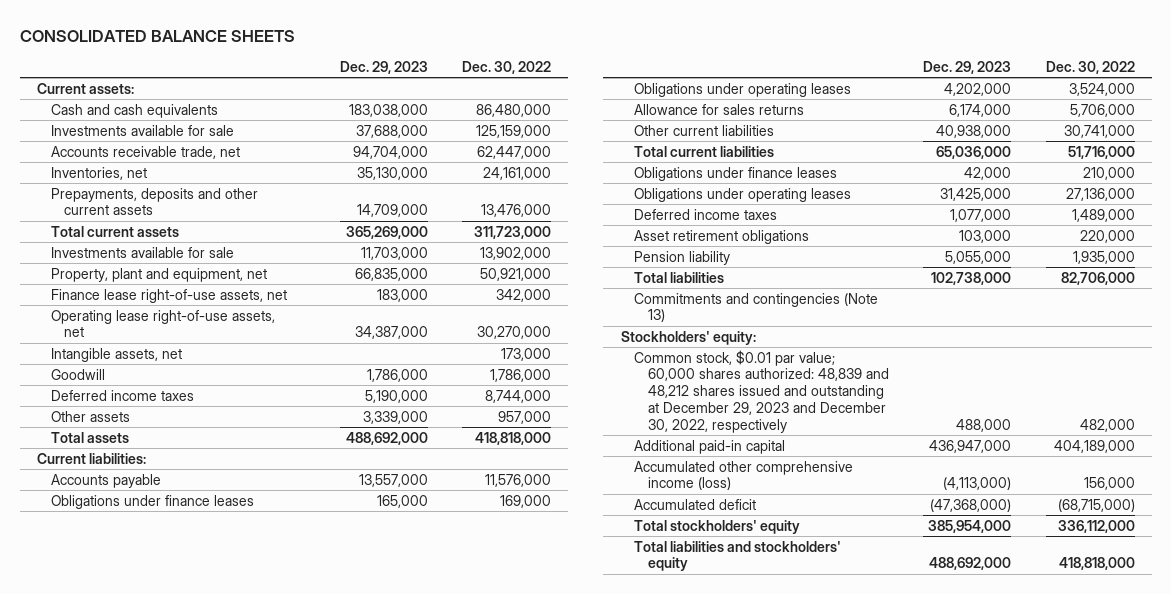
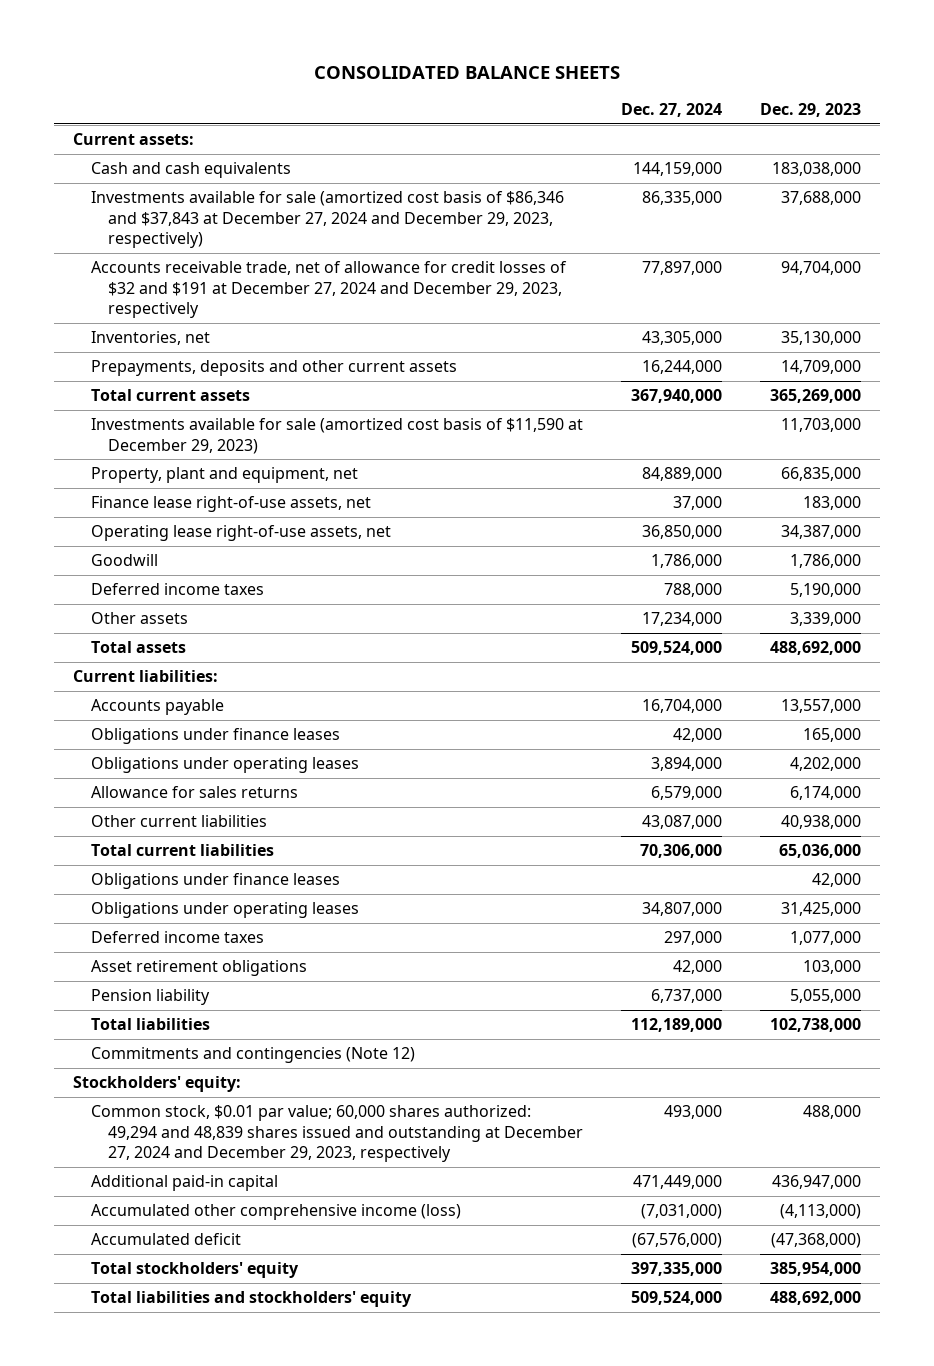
[461,60,551,74] Dec. 30, 2022 -> none
none -> [621,103,723,118] Dec. 27, 2024
[50,124,234,136] Investments available for sale -> [90,191,564,249] Investments available for sale (amortized cost basis of $86,346 and $37,843 at December 27, 2024 and December 29, 2023, respectively)
[50,145,240,159] Accounts receivable trade, net -> [90,261,567,319] Accounts receivable trade, net of allowance for credit losses of $32 and $191 at December 27, 2024 and December 29, 2023, respectively
[50,246,234,258] Investments available for sale -> [90,418,583,454] Investments available for sale (amortized cost basis of $11,590 at December 29, 2023)
[50,347,182,362] Intangible assets, net -> none
[634,292,879,323] Commitments and contingencies (Note 13) -> [90,1047,415,1064] Commitments and contingencies (Note 12)
[634,349,890,433] Common stock, $0.01 par value; 60,000 shares authorized: 48,839 and 48,212 shares issued and outstanding at December 29, 2023 and December 30, 2022, respectively -> [90,1105,584,1163] Common stock, $0.01 par value; 60,000 shares authorized: 49,294 and 48,839 shares issued and outstanding at December 27, 2024 and December 29, 2023, respectively

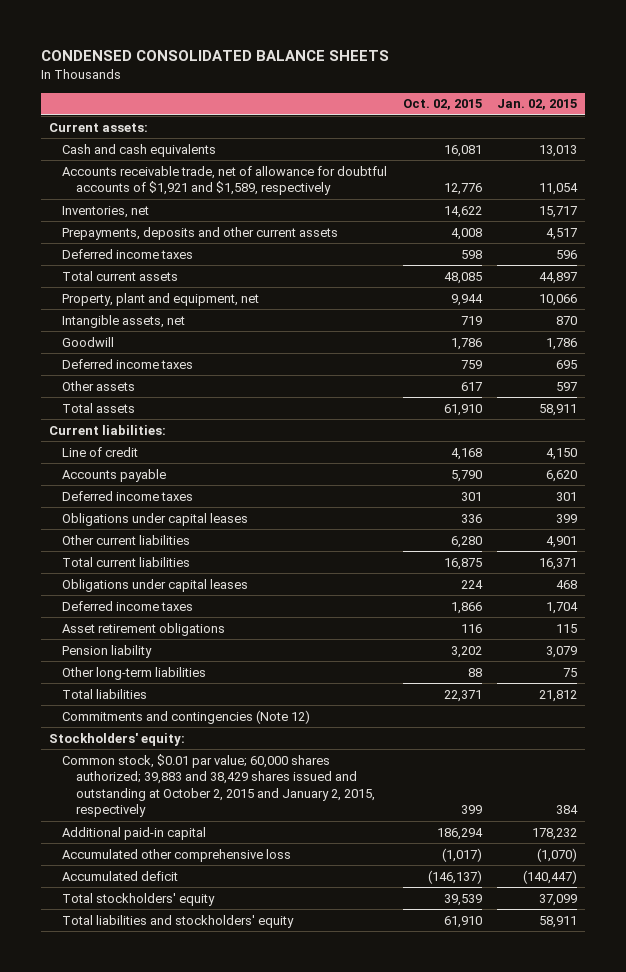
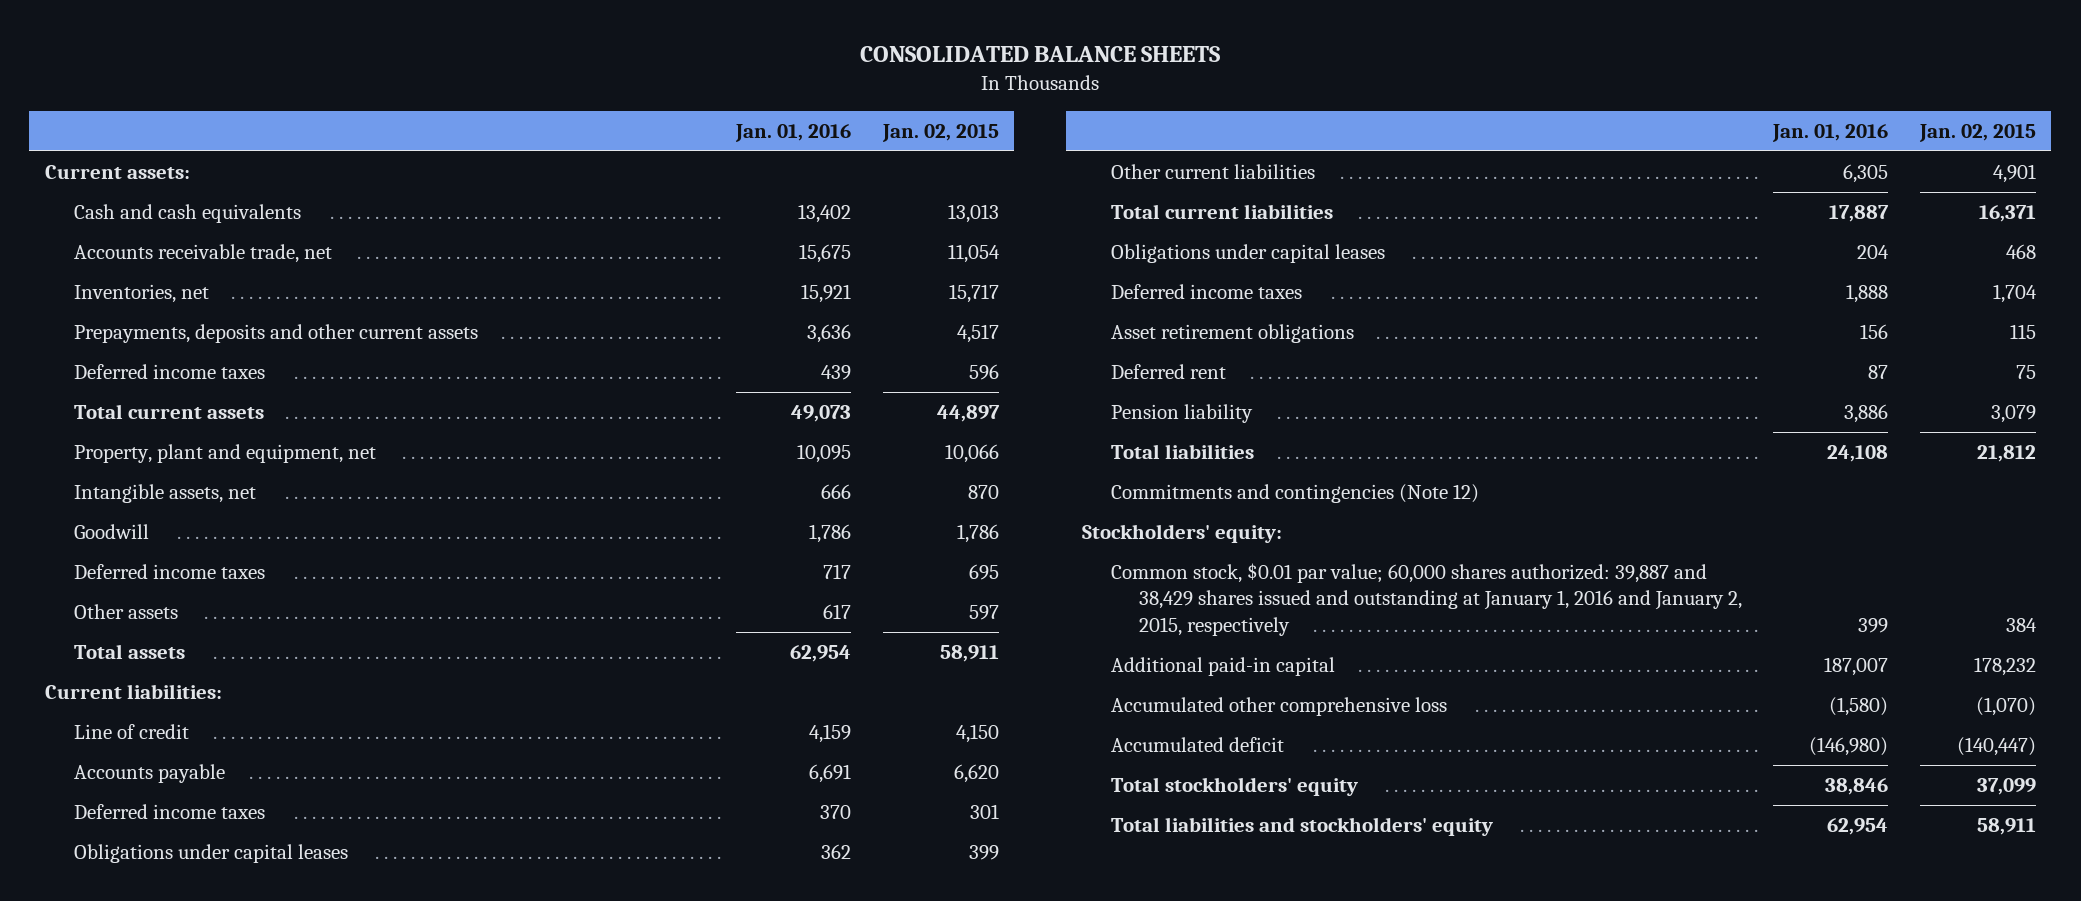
[40,50,389,62] CONDENSED CONSOLIDATED BALANCE SHEETS -> [860,45,1221,62] CONSOLIDATED BALANCE SHEETS
[402,99,482,111] Oct. 02, 2015 -> none
none -> [735,123,852,142] Jan. 01, 2016
[62,165,388,196] Accounts receivable trade, net of allowance for doubtful accounts of $1,921 and $1,589, respectively -> [73,244,332,264] Accounts receivable trade, net
none -> [1110,364,1226,380] Deferred rent
[62,666,207,680] Other long-term liabilities -> none
[62,753,376,818] Common stock, $0.01 par value; 60,000 shares authorized; 39,883 and 38,429 shares issued and outstanding at October 2, 2015 and January 2, 2015, respectively -> [1110,563,1743,636] Common stock, $0.01 par value; 60,000 shares authorized: 39,887 and 38,429 shares issued and outstanding at January 1, 2016 and January 2, 2015, respectively

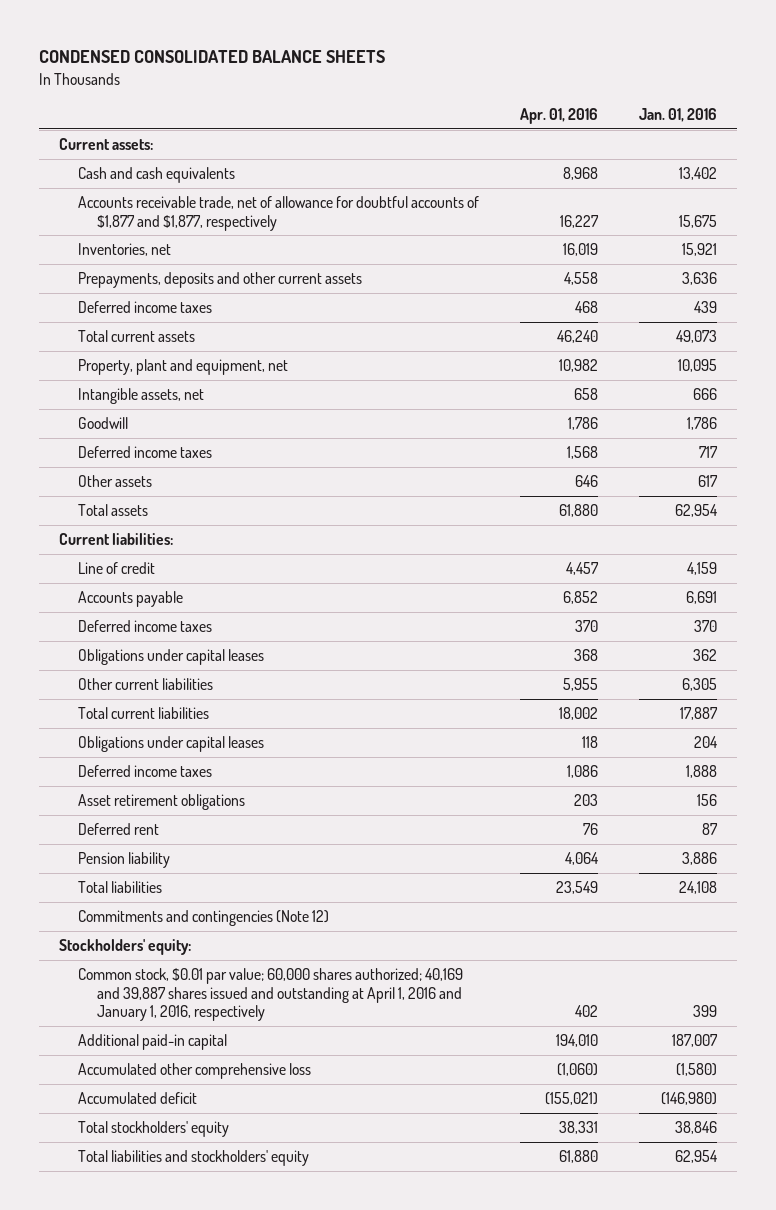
[860,45,1221,62] CONSOLIDATED BALANCE SHEETS -> [38,50,385,64] CONDENSED CONSOLIDATED BALANCE SHEETS
[881,123,999,142] Jan. 02, 2015 -> none
none -> [519,108,598,125] Apr. 01, 2016
[73,244,332,264] Accounts receivable trade, net -> [78,195,480,231] Accounts receivable trade, net of allowance for doubtful accounts of $1,877 and $1,877, respectively
[1110,563,1743,636] Common stock, $0.01 par value; 60,000 shares authorized: 39,887 and 38,429 shares issued and outstanding at January 1, 2016 and January 2, 2015, respectively -> [78,967,464,1022] Common stock, $0.01 par value; 60,000 shares authorized; 40,169 and 39,887 shares issued and outstanding at April 1, 2016 and January 1, 2016, respectively

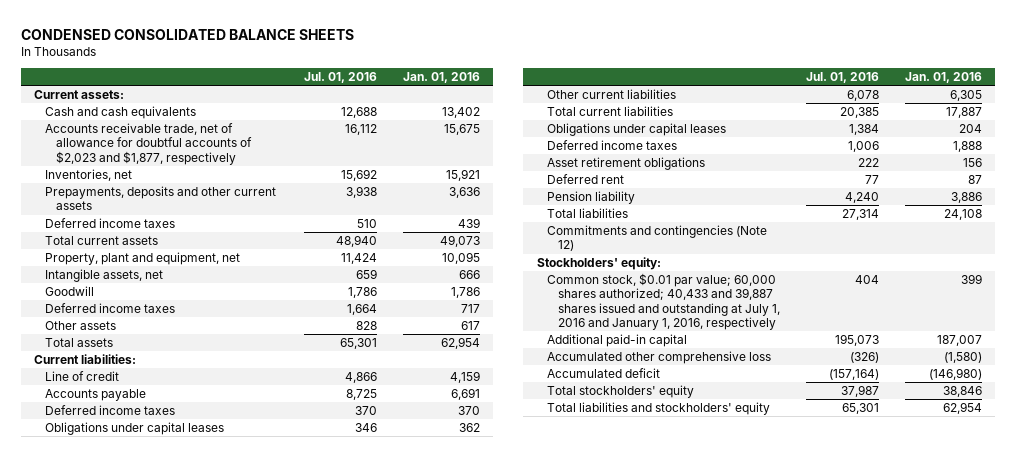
[519,108,598,125] Apr. 01, 2016 -> none
none -> [303,72,377,84] Jul. 01, 2016
[78,195,480,231] Accounts receivable trade, net of allowance for doubtful accounts of $1,877 and $1,877, respectively -> [45,123,252,165] Accounts receivable trade, net of allowance for doubtful accounts of $2,023 and $1,877, respectively
[78,967,464,1022] Common stock, $0.01 par value; 60,000 shares authorized; 40,169 and 39,887 shares issued and outstanding at April 1, 2016 and January 1, 2016, respectively -> [547,273,780,330] Common stock, $0.01 par value; 60,000 shares authorized; 40,433 and 39,887 shares issued and outstanding at July 1, 2016 and January 1, 2016, respectively

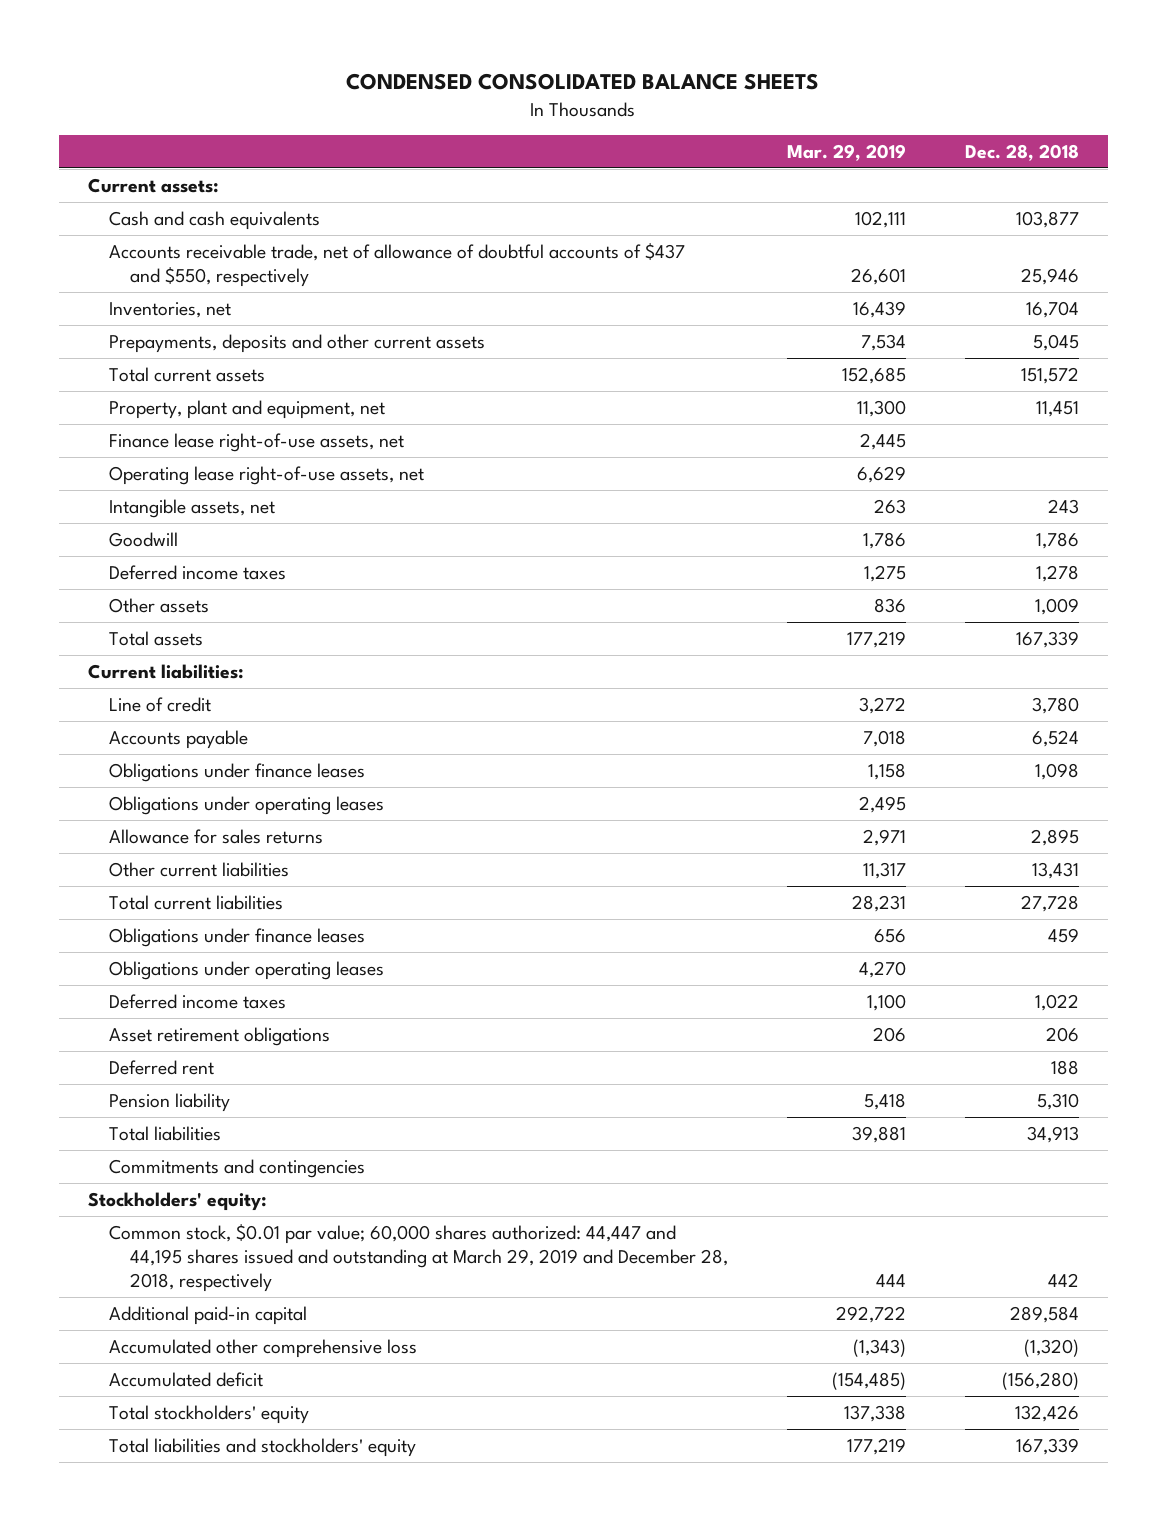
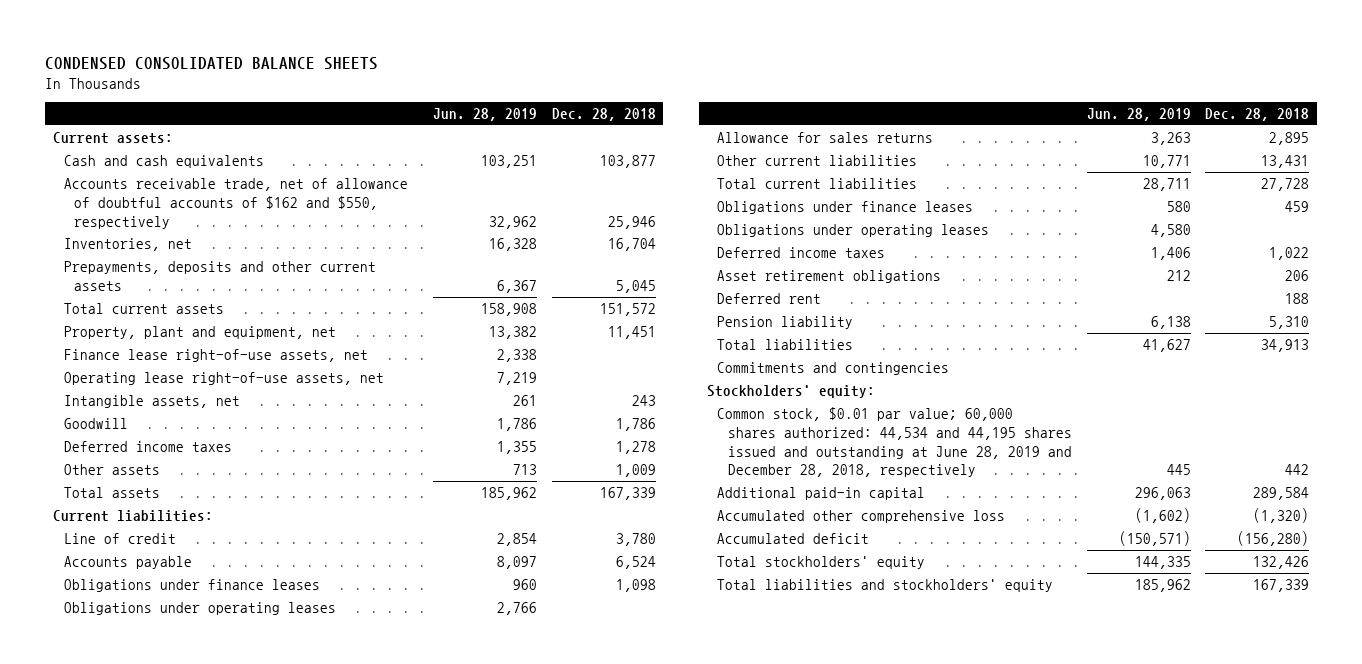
[786,143,906,161] Mar. 29, 2019 -> none
none -> [432,108,537,122] Jun. 28, 2019
[109,242,686,287] Accounts receivable trade, net of allowance of doubtful accounts of $437 and $550, respectively -> [63,178,408,229] Accounts receivable trade, net of allowance of doubtful accounts of $162 and $550, respectively
[109,1223,729,1293] Common stock, $0.01 par value; 60,000 shares authorized: 44,447 and 44,195 shares issued and outstanding at March 29, 2019 and December 28, 2018, respectively -> [717,407,1073,478] Common stock, $0.01 par value; 60,000 shares authorized: 44,534 and 44,195 shares issued and outstanding at June 28, 2019 and December 28, 2018, respectively

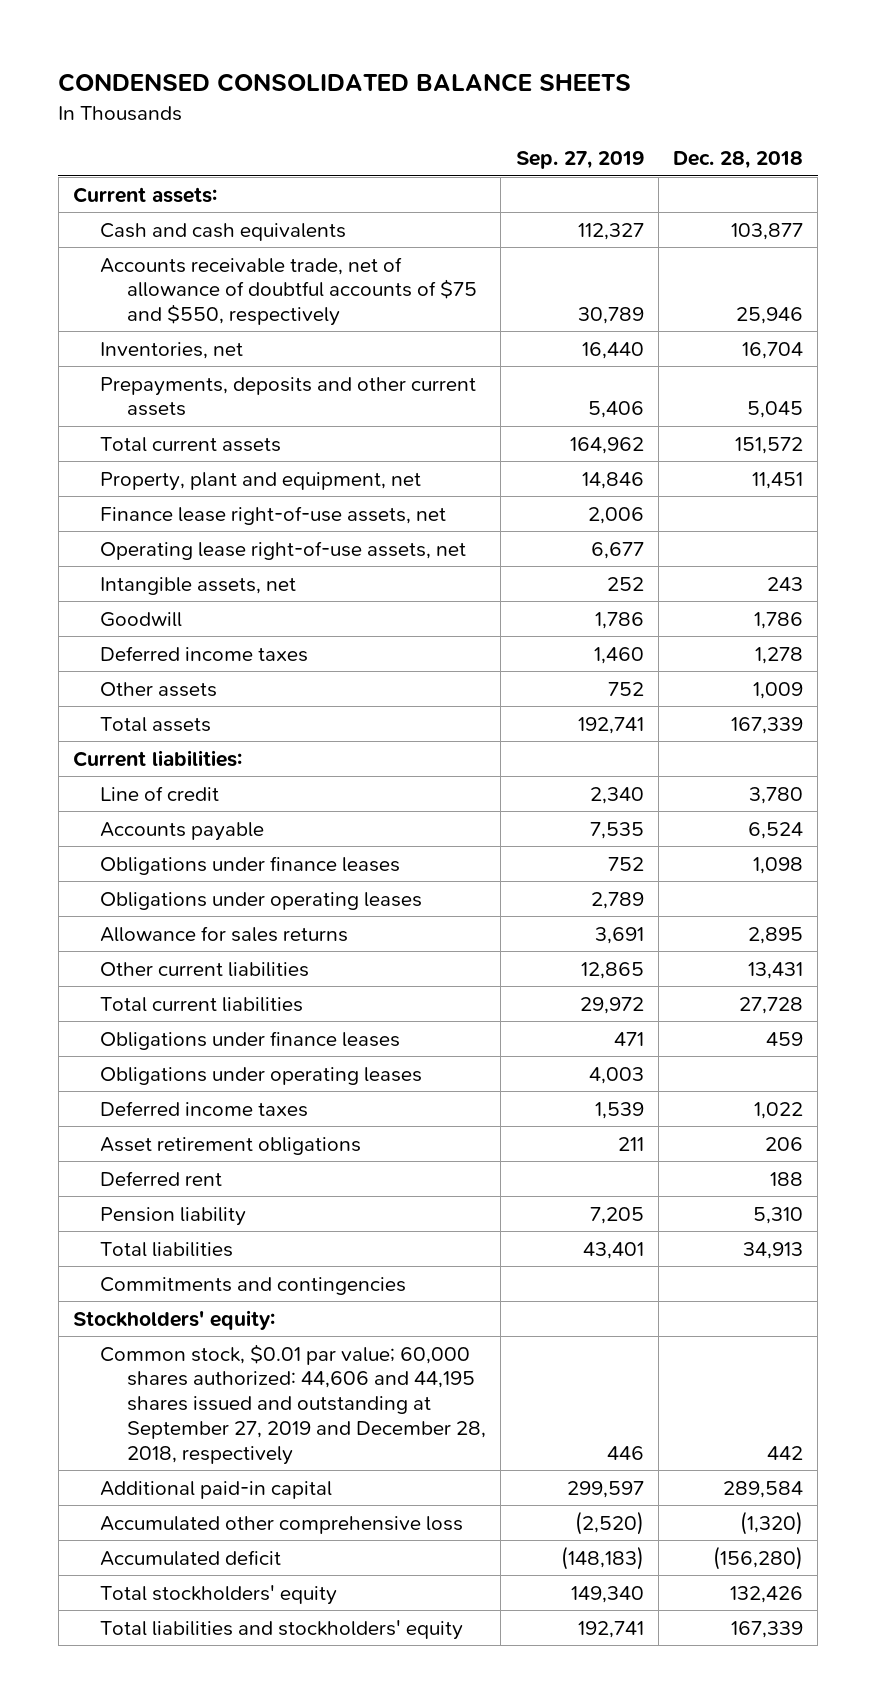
[432,108,537,122] Jun. 28, 2019 -> none
none -> [515,151,644,170] Sep. 27, 2019
[63,178,408,229] Accounts receivable trade, net of allowance of doubtful accounts of $162 and $550, respectively -> [100,256,478,327] Accounts receivable trade, net of allowance of doubtful accounts of $75 and $550, respectively
[717,407,1073,478] Common stock, $0.01 par value; 60,000 shares authorized: 44,534 and 44,195 shares issued and outstanding at June 28, 2019 and December 28, 2018, respectively -> [100,1343,487,1465] Common stock, $0.01 par value; 60,000 shares authorized: 44,606 and 44,195 shares issued and outstanding at September 27, 2019 and December 28, 2018, respectively

